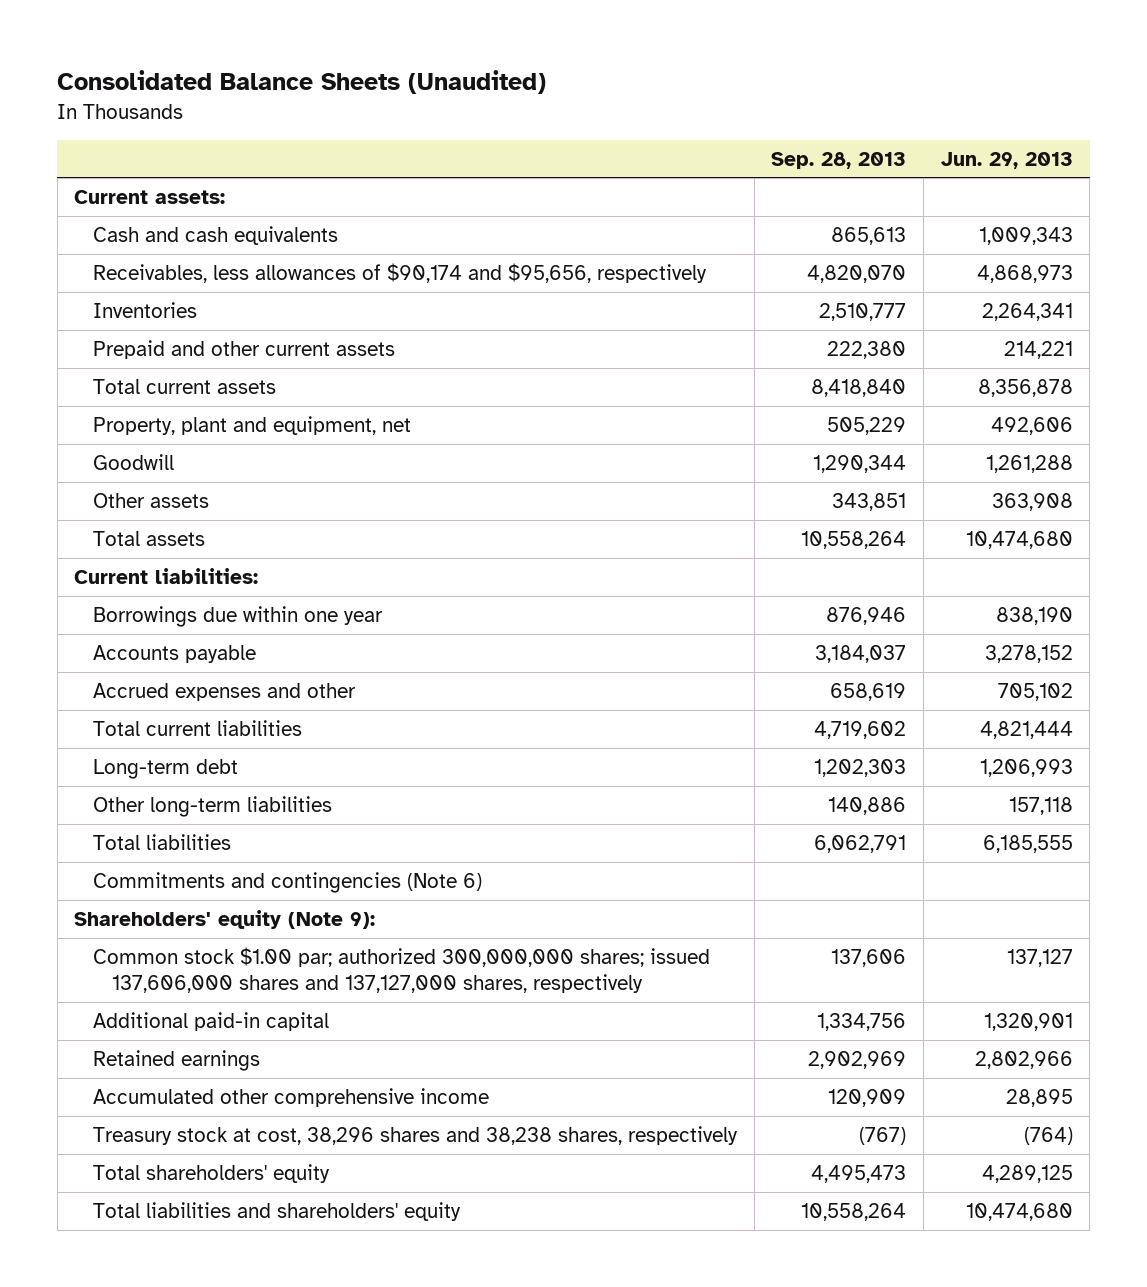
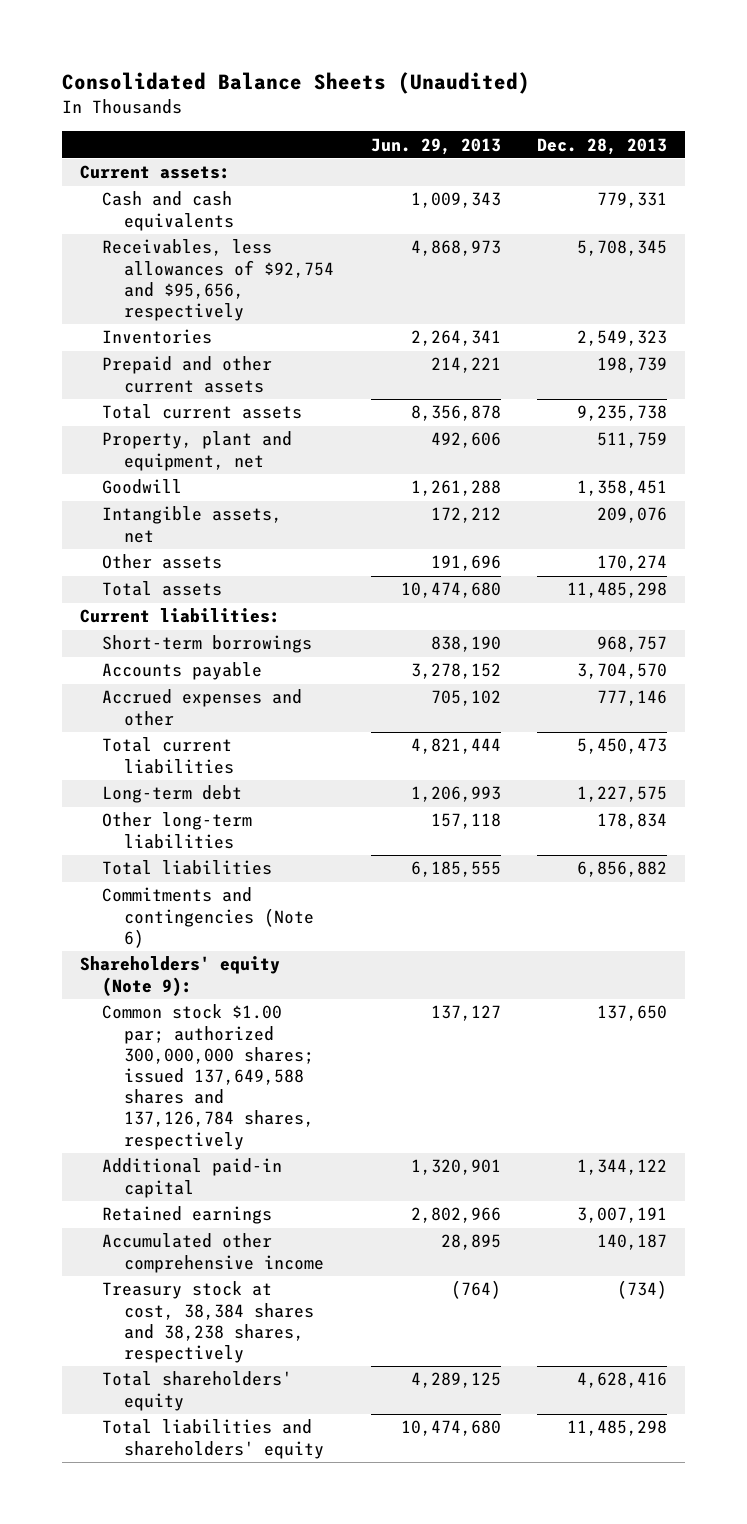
[771,151,907,169] Sep. 28, 2013 -> none
none -> [536,137,667,155] Dec. 28, 2013
[92,263,707,284] Receivables, less allowances of $90,174 and $95,656, respectively -> [102,239,335,322] Receivables, less allowances of $92,754 and $95,656, respectively
none -> [102,506,283,543] Intangible assets, net
[991,493,1073,512] 363,908 -> [430,555,501,572] 191,696
[92,606,383,628] Borrowings due within one year -> [102,635,313,654] Short-term borrowings
[92,947,710,994] Common stock $1.00 par; authorized 300,000,000 shares; issued 137,606,000 shares and 137,127,000 shares, respectively -> [102,1004,315,1150] Common stock $1.00 par; authorized 300,000,000 shares; issued 137,649,588 shares and 137,126,784 shares, respectively
[92,1126,738,1146] Treasury stock at cost, 38,296 shares and 38,238 shares, respectively -> [102,1281,315,1364] Treasury stock at cost, 38,384 shares and 38,238 shares, respectively

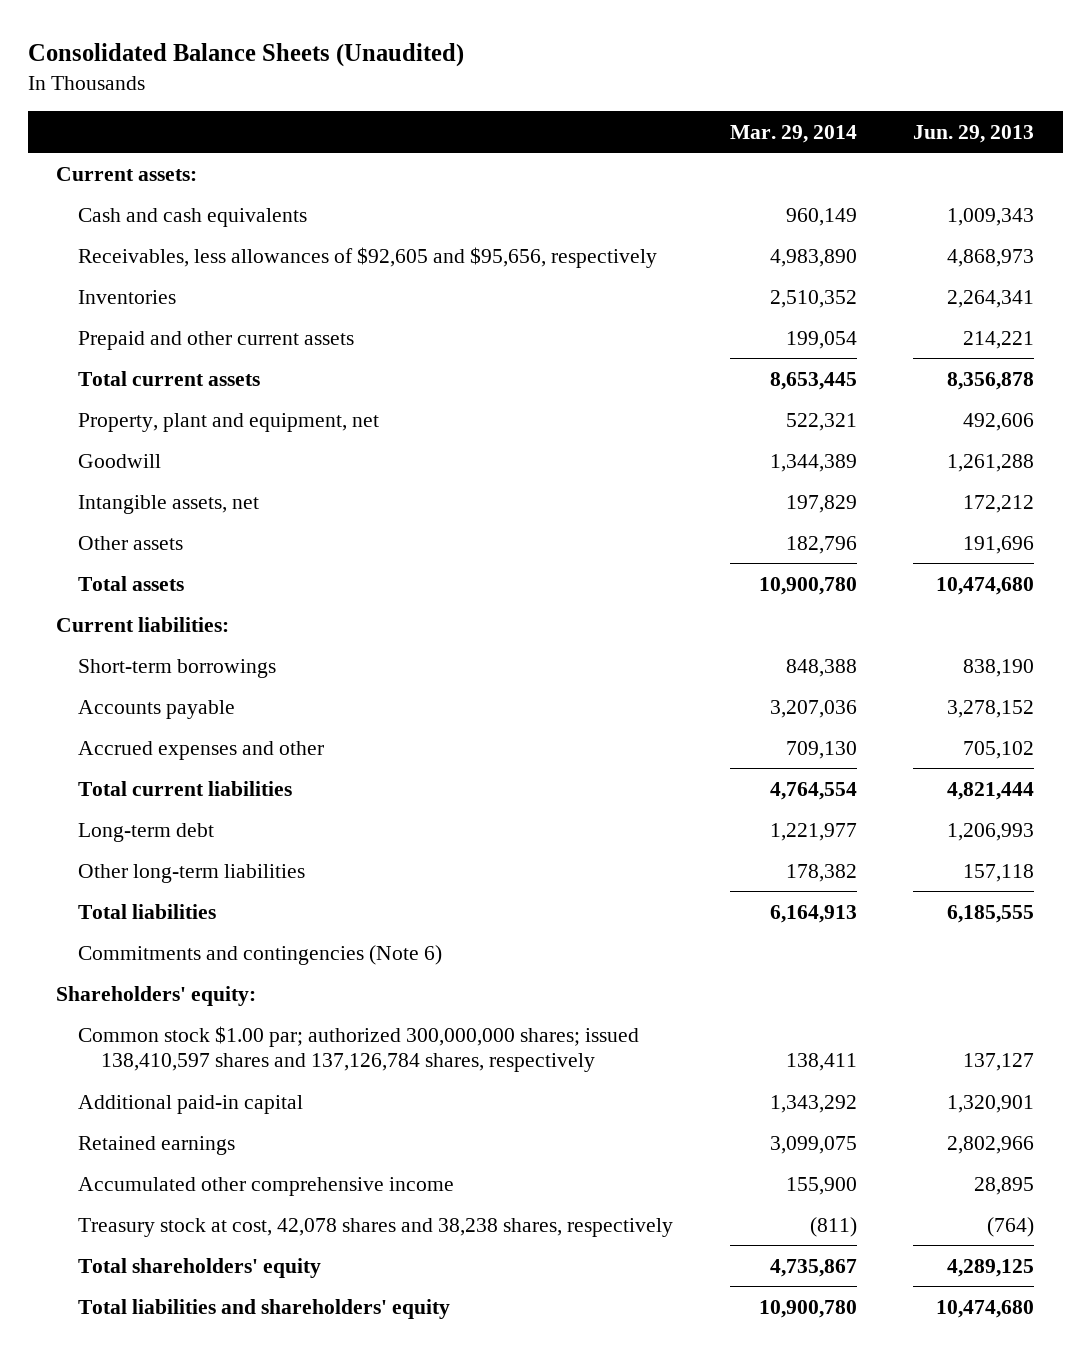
[536,137,667,155] Dec. 28, 2013 -> none
none -> [729,124,857,143] Mar. 29, 2014
[102,239,335,322] Receivables, less allowances of $92,754 and $95,656, respectively -> [78,246,658,268] Receivables, less allowances of $92,605 and $95,656, respectively
[79,956,280,996] Shareholders' equity (Note 9): -> [56,985,257,1006] Shareholders' equity:
[102,1004,315,1150] Common stock $1.00 par; authorized 300,000,000 shares; issued 137,649,588 shares and 137,126,784 shares, respectively -> [78,1025,640,1073] Common stock $1.00 par; authorized 300,000,000 shares; issued 138,410,597 shares and 137,126,784 shares, respectively
[102,1281,315,1364] Treasury stock at cost, 38,384 shares and 38,238 shares, respectively -> [78,1217,674,1237] Treasury stock at cost, 42,078 shares and 38,238 shares, respectively

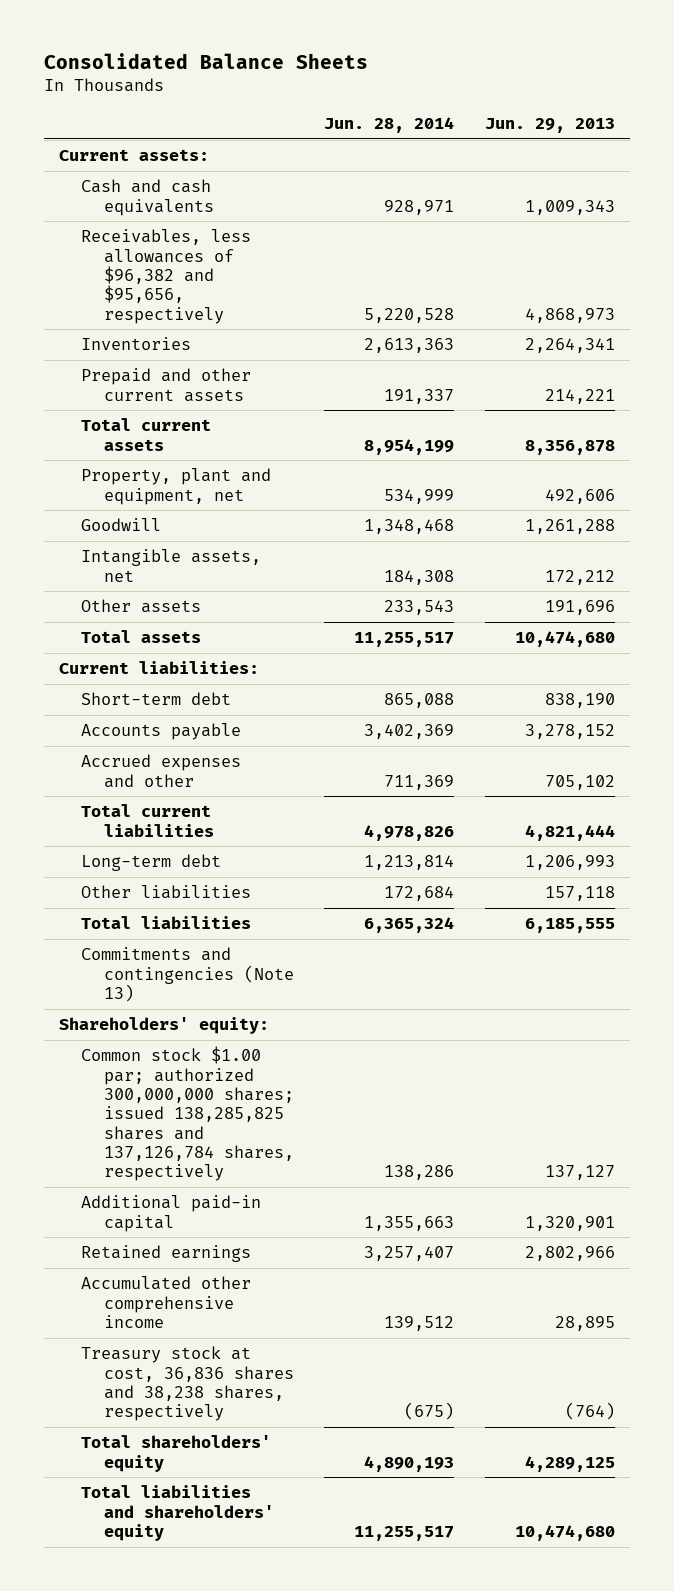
[27,42,464,67] Consolidated Balance Sheets (Unaudited) -> [43,53,368,70] Consolidated Balance Sheets
[729,124,857,143] Mar. 29, 2014 -> none
none -> [324,116,455,133] Jun. 28, 2014
[78,246,658,268] Receivables, less allowances of $92,605 and $95,656, respectively -> [81,229,252,324] Receivables, less allowances of $96,382 and $95,656, respectively
[78,658,277,678] Short-term borrowings -> [81,692,232,706] Short-term debt
[78,863,306,883] Other long-term liabilities -> [81,885,252,900] Other liabilities
[78,944,443,965] Commitments and contingencies (Note 6) -> [81,947,294,1002] Commitments and contingencies (Note 13)
[78,1025,640,1073] Common stock $1.00 par; authorized 300,000,000 shares; issued 138,410,597 shares and 137,126,784 shares, respectively -> [81,1046,294,1182] Common stock $1.00 par; authorized 300,000,000 shares; issued 138,285,825 shares and 137,126,784 shares, respectively
[78,1217,674,1237] Treasury stock at cost, 42,078 shares and 38,238 shares, respectively -> [81,1346,294,1422] Treasury stock at cost, 36,836 shares and 38,238 shares, respectively

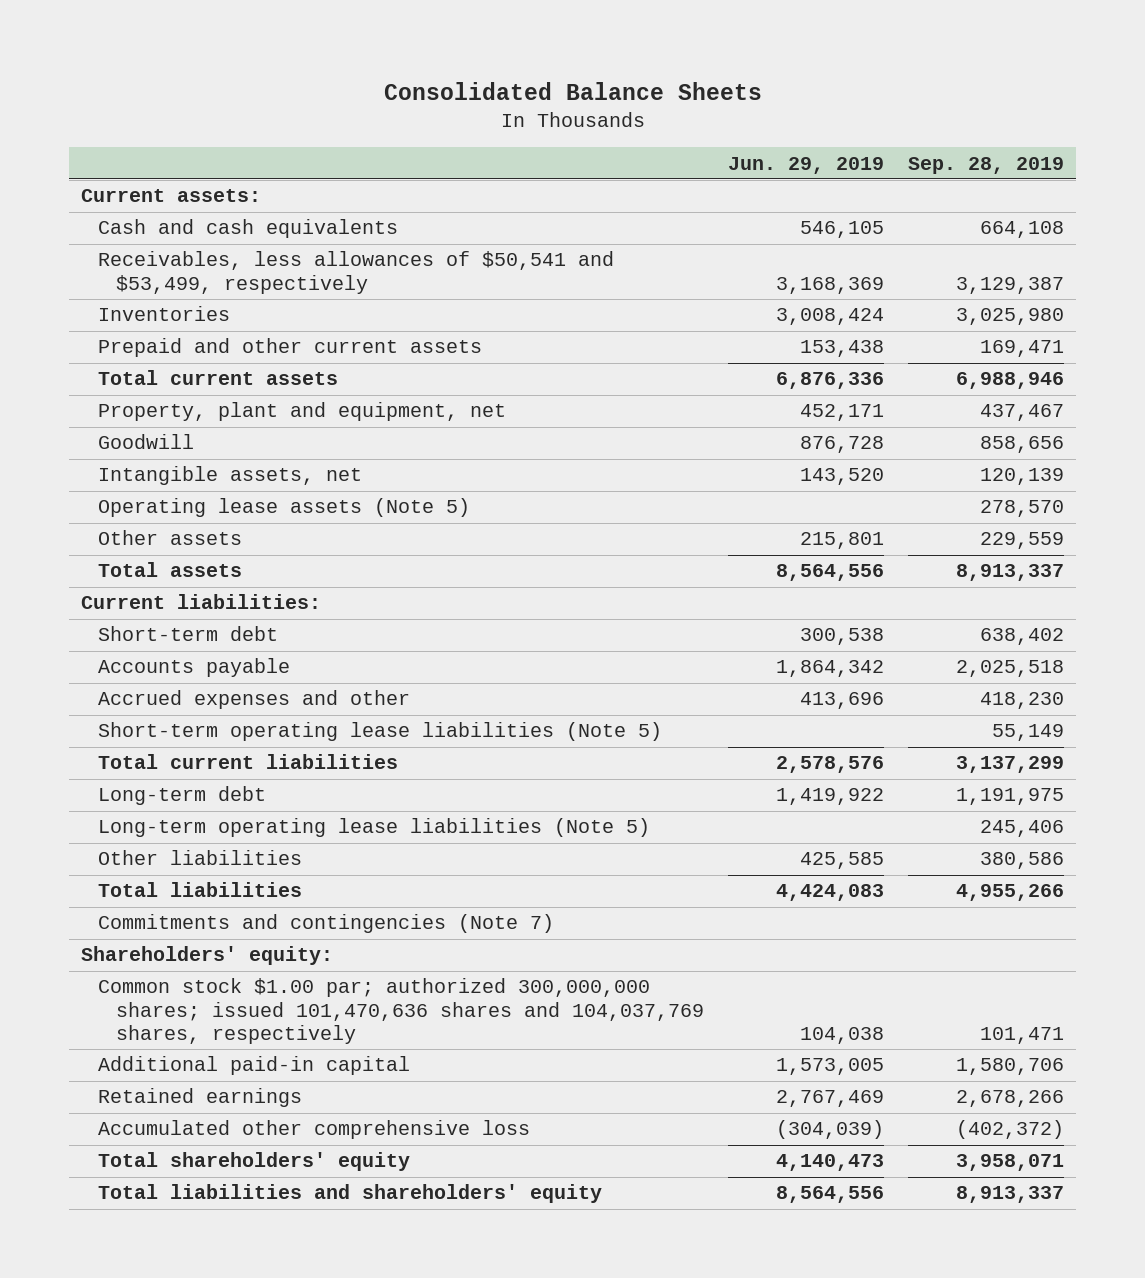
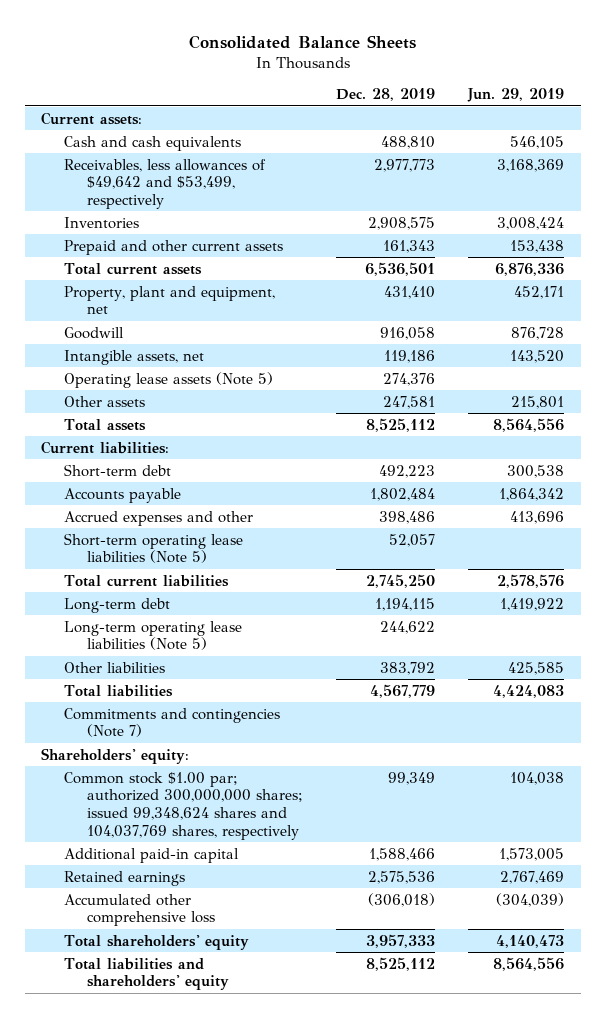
[908,156,1065,174] Sep. 28, 2019 -> none
none -> [336,88,436,102] Dec. 28, 2019
[98,251,615,294] Receivables, less allowances of $50,541 and $53,499, respectively -> [64,158,267,210] Receivables, less allowances of $49,642 and $53,499, respectively
[98,978,705,1045] Common stock $1.00 par; authorized 300,000,000 shares; issued 101,470,636 shares and 104,037,769 shares, respectively -> [64,771,304,840] Common stock $1.00 par; authorized 300,000,000 shares; issued 99,348,624 shares and 104,037,769 shares, respectively

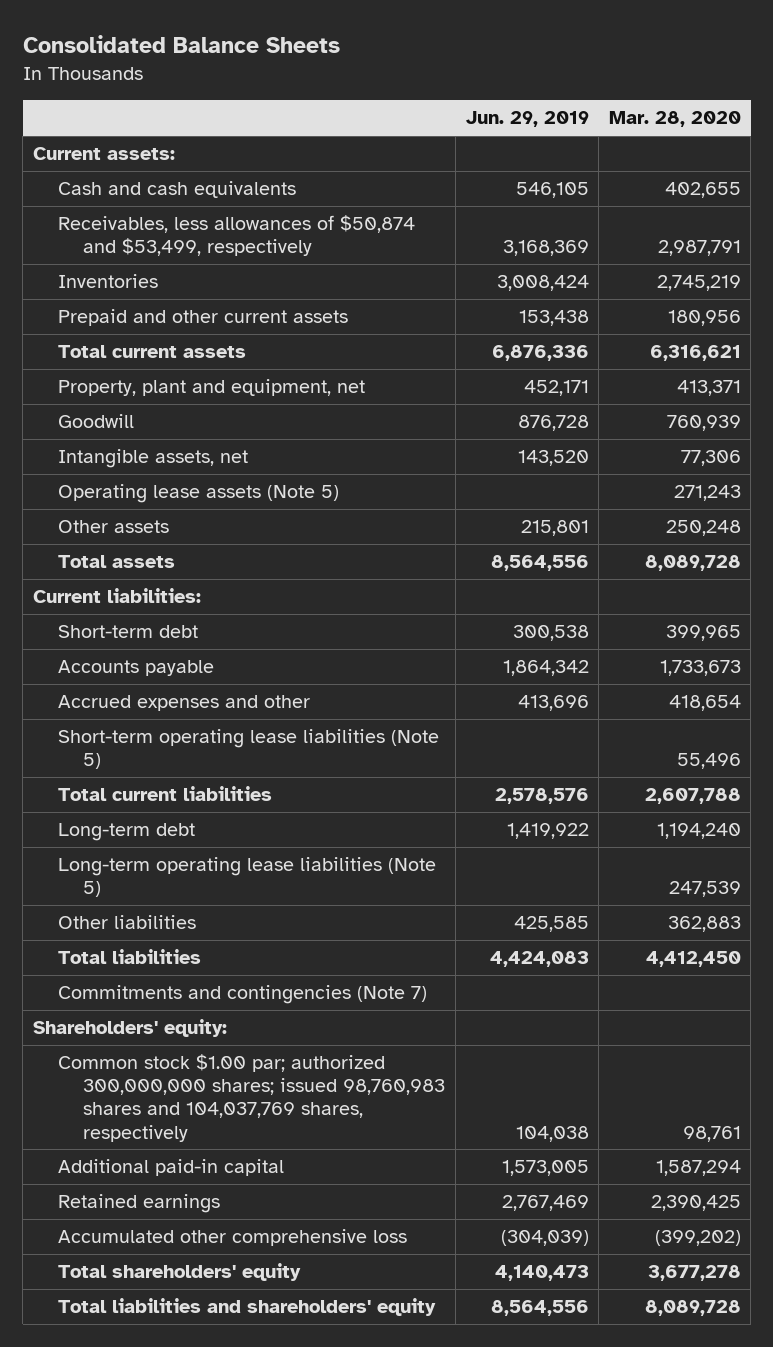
[336,88,436,102] Dec. 28, 2019 -> none
none -> [608,111,741,128] Mar. 28, 2020
[64,158,267,210] Receivables, less allowances of $49,642 and $53,499, respectively -> [58,215,416,257] Receivables, less allowances of $50,874 and $53,499, respectively
[64,771,304,840] Common stock $1.00 par; authorized 300,000,000 shares; issued 99,348,624 shares and 104,037,769 shares, respectively -> [58,1054,446,1142] Common stock $1.00 par; authorized 300,000,000 shares; issued 98,760,983 shares and 104,037,769 shares, respectively

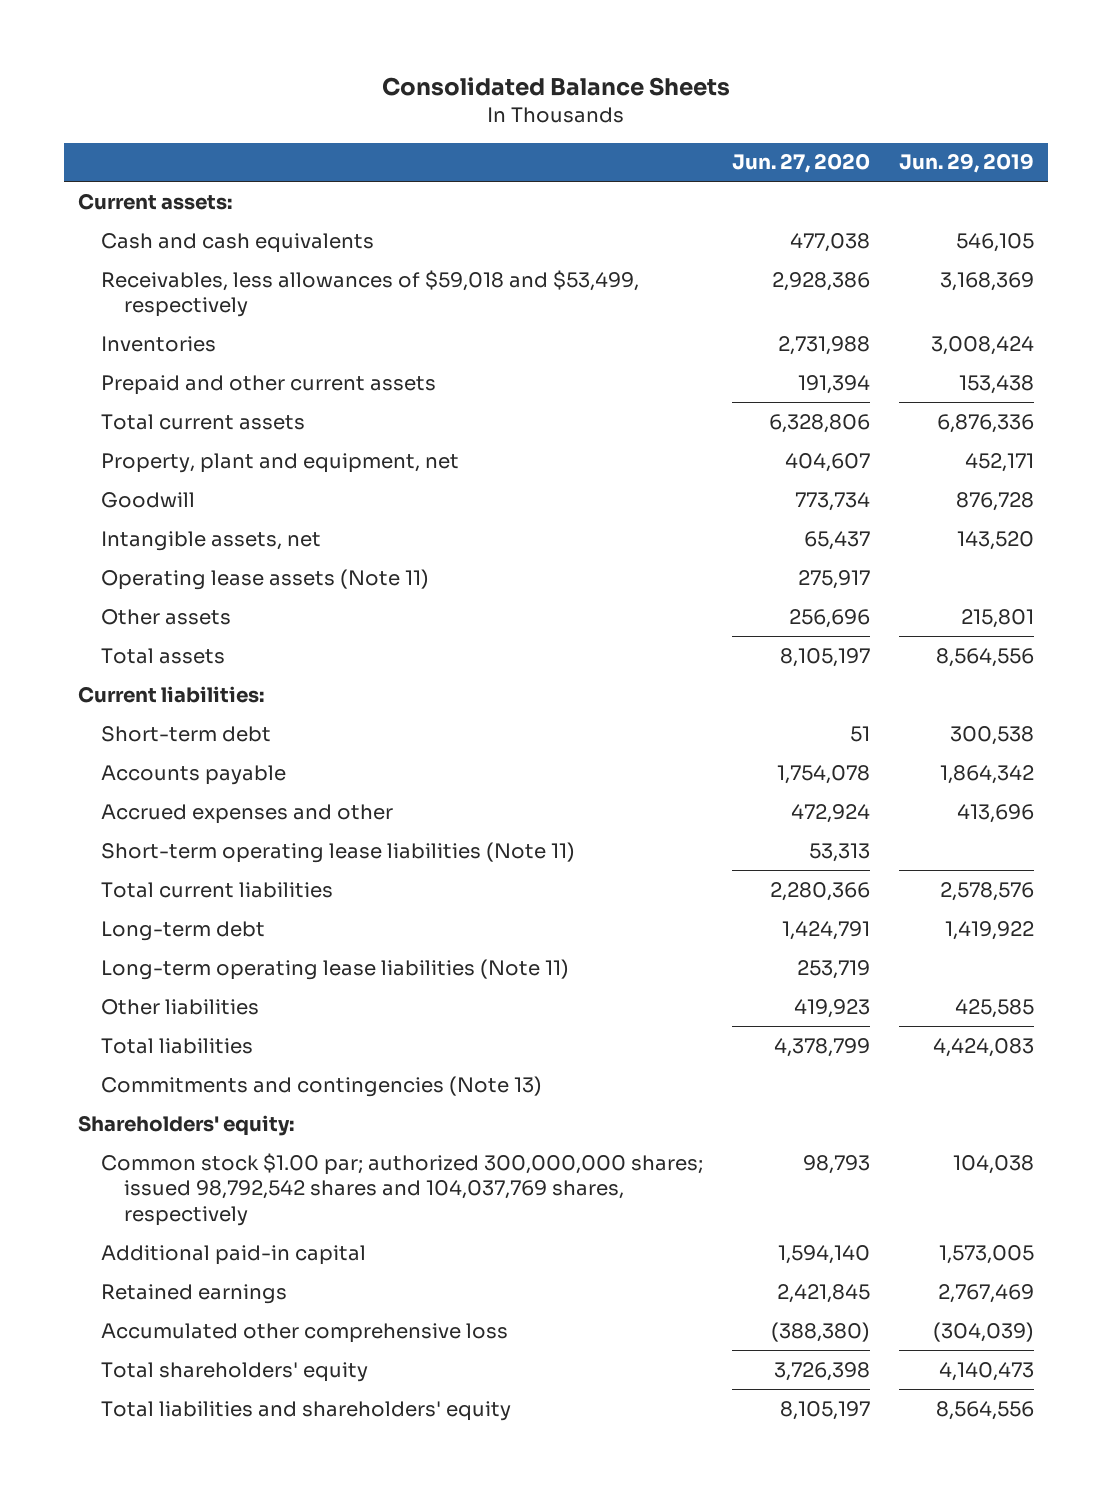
[608,111,741,128] Mar. 28, 2020 -> none
none -> [731,153,870,174] Jun. 27, 2020
[58,215,416,257] Receivables, less allowances of $50,874 and $53,499, respectively -> [101,269,640,318] Receivables, less allowances of $59,018 and $53,499, respectively
[58,484,340,504] Operating lease assets (Note 5) -> [101,568,430,590] Operating lease assets (Note 11)
[58,729,440,770] Short-term operating lease liabilities (Note 5) -> [101,841,576,863] Short-term operating lease liabilities (Note 11)
[58,857,437,898] Long-term operating lease liabilities (Note 5) -> [101,958,570,980] Long-term operating lease liabilities (Note 11)
[58,985,428,1005] Commitments and contingencies (Note 7) -> [101,1075,543,1097] Commitments and contingencies (Note 13)
[58,1054,446,1142] Common stock $1.00 par; authorized 300,000,000 shares; issued 98,760,983 shares and 104,037,769 shares, respectively -> [101,1152,704,1227] Common stock $1.00 par; authorized 300,000,000 shares; issued 98,792,542 shares and 104,037,769 shares, respectively

